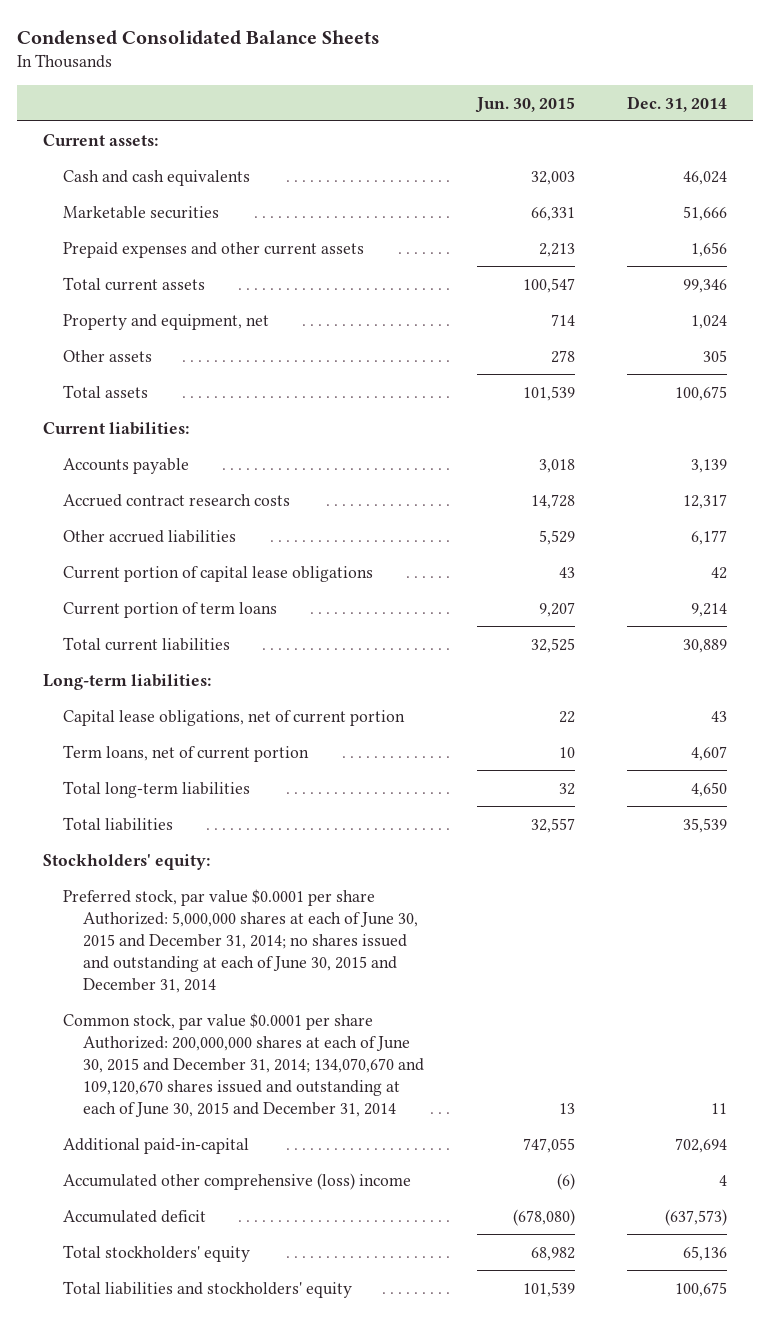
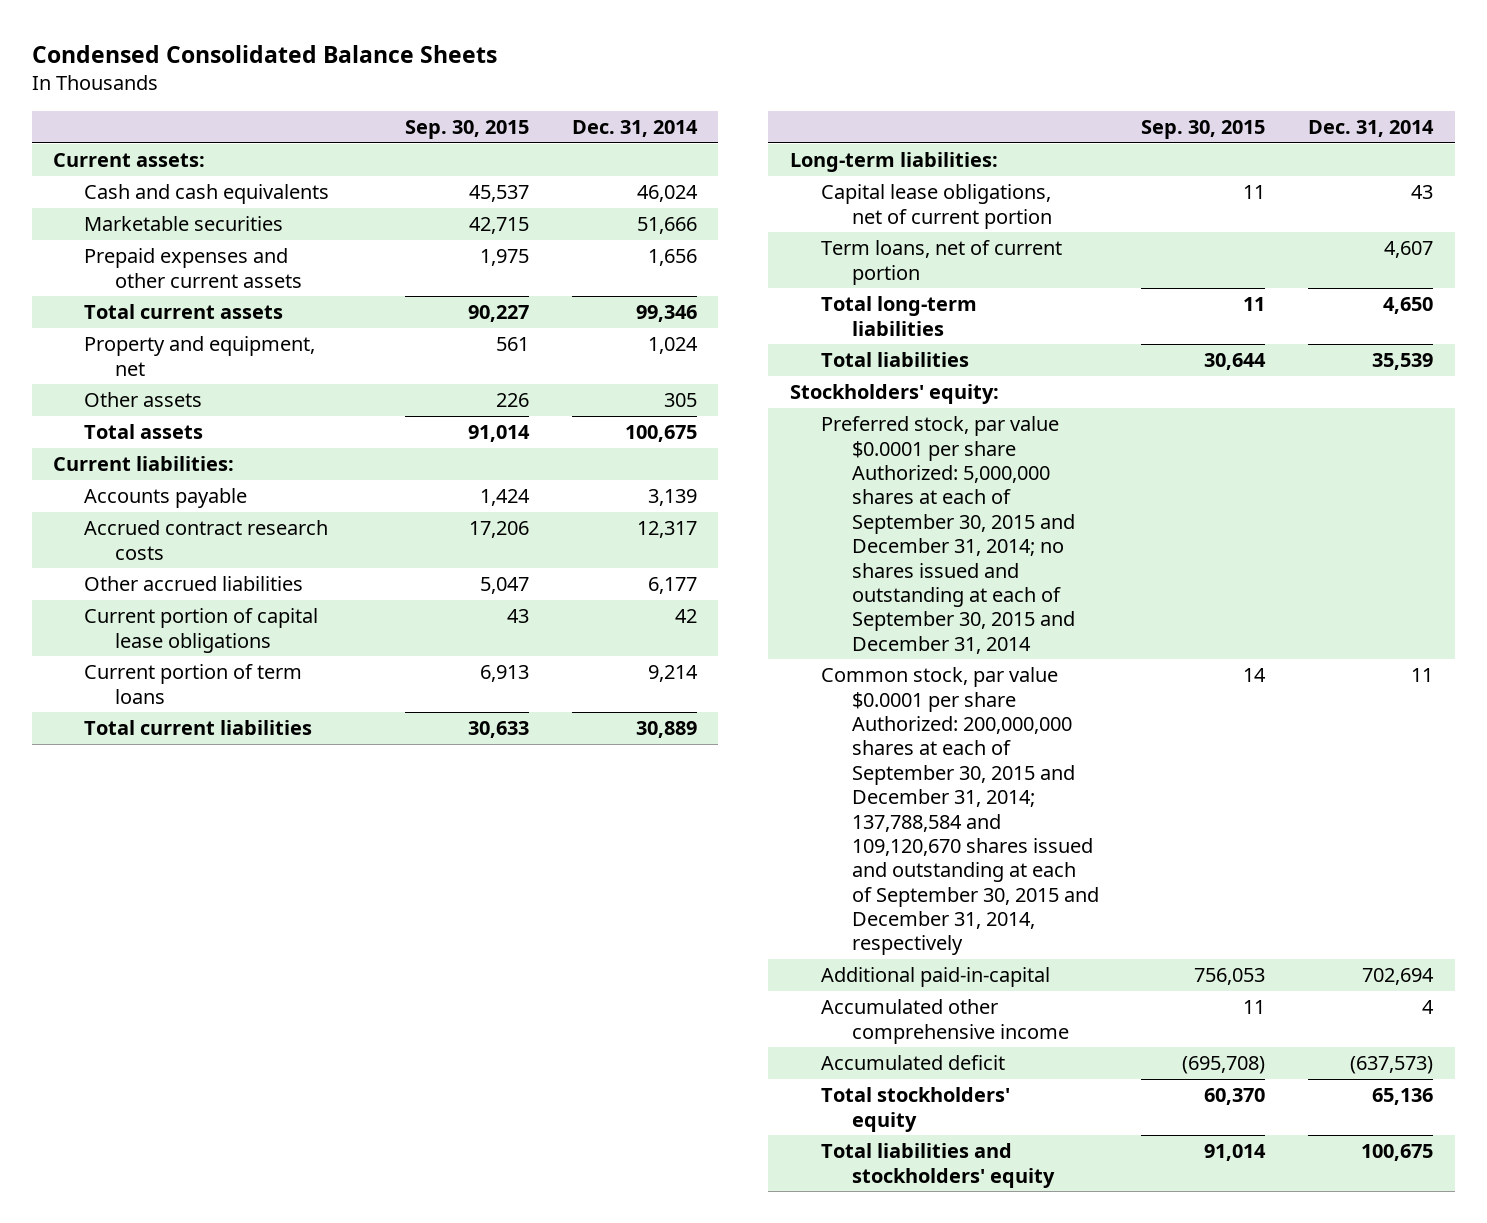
[474,96,575,113] Jun. 30, 2015 -> none
none -> [404,119,529,139] Sep. 30, 2015
[62,888,419,993] Preferred stock, par value $0.0001 per share Authorized: 5,000,000 shares at each of June 30, 2015 and December 31, 2014; no shares issued and outstanding at each of June 30, 2015 and December 31, 2014 -> [820,416,1075,654] Preferred stock, par value $0.0001 per share Authorized: 5,000,000 shares at each of September 30, 2015 and December 31, 2014; no shares issued and outstanding at each of September 30, 2015 and December 31, 2014
[62,1012,425,1117] Common stock, par value $0.0001 per share Authorized: 200,000,000 shares at each of June 30, 2015 and December 31, 2014; 134,070,670 and 109,120,670 shares issued and outstanding at each of June 30, 2015 and December 31, 2014 -> [820,667,1099,956] Common stock, par value $0.0001 per share Authorized: 200,000,000 shares at each of September 30, 2015 and December 31, 2014; 137,788,584 and 109,120,670 shares issued and outstanding at each of September 30, 2015 and December 31, 2014, respectively
[62,1172,411,1190] Accumulated other comprehensive (loss) income -> [820,999,1069,1044] Accumulated other comprehensive income

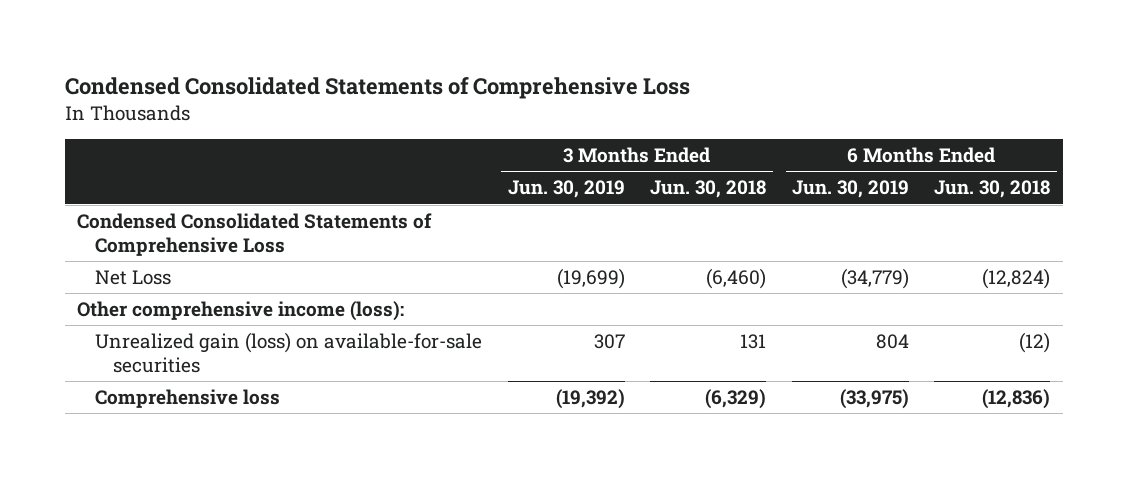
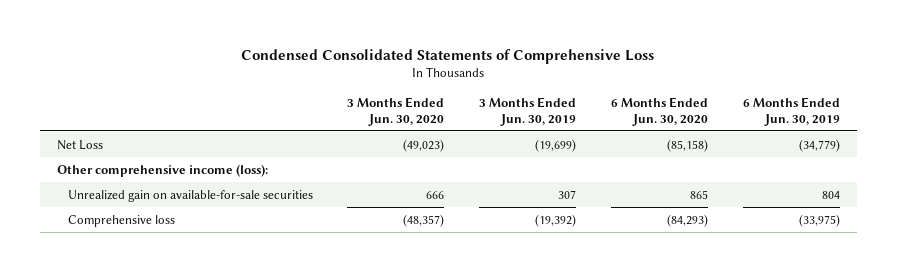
[650,180,767,199] Jun. 30, 2018 -> none
[934,180,1051,199] Jun. 30, 2018 -> none
none -> [347,96,445,126] 3 Months Ended Jun. 30, 2020
none -> [610,96,708,126] 6 Months Ended Jun. 30, 2020
[77,213,433,257] Condensed Consolidated Statements of Comprehensive Loss -> none
[95,332,483,374] Unrealized gain (loss) on available-for-sale securities -> [67,189,313,202] Unrealized gain on available-for-sale securities

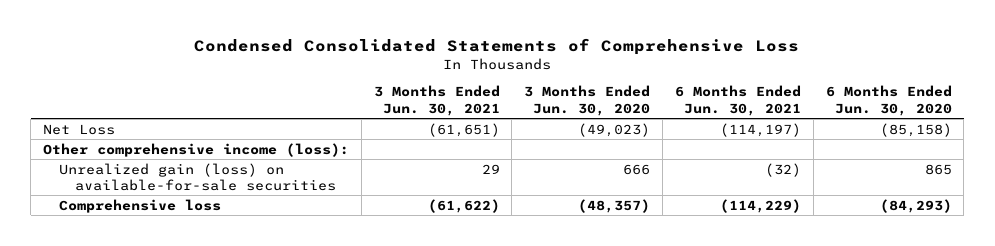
[479,96,577,126] 3 Months Ended Jun. 30, 2019 -> none
[742,96,840,126] 6 Months Ended Jun. 30, 2019 -> none
none -> [373,85,500,116] 3 Months Ended Jun. 30, 2021
none -> [674,85,801,116] 6 Months Ended Jun. 30, 2021
[67,189,313,202] Unrealized gain on available-for-sale securities -> [58,162,336,191] Unrealized gain (loss) on available-for-sale securities

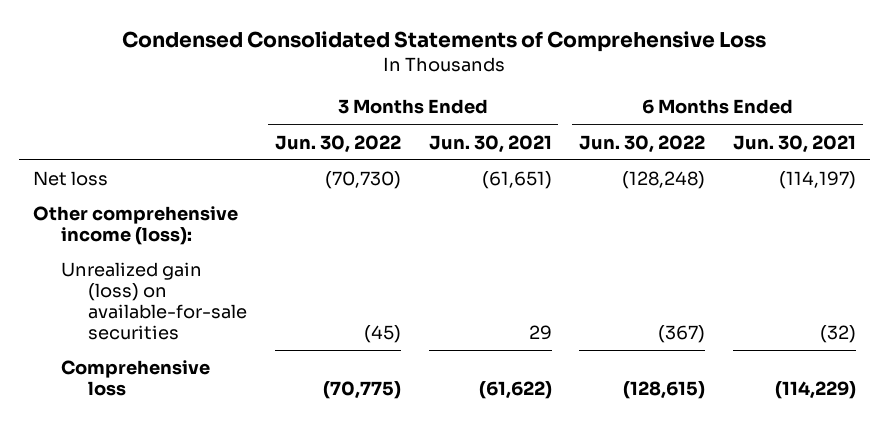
[524,85,651,116] 3 Months Ended Jun. 30, 2020 -> none
[825,85,952,116] 6 Months Ended Jun. 30, 2020 -> none
none -> [274,134,401,153] Jun. 30, 2022
none -> [579,134,706,153] Jun. 30, 2022
[43,123,116,135] Net Loss -> [32,171,108,187] Net loss

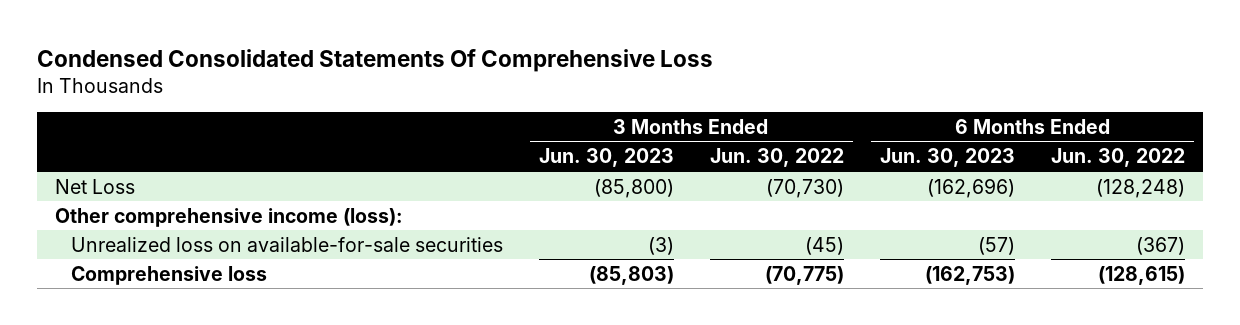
[122,31,767,53] Condensed Consolidated Statements of Comprehensive Loss -> [36,48,713,72] Condensed Consolidated Statements Of Comprehensive Loss
[428,134,552,153] Jun. 30, 2021 -> none
[732,134,856,153] Jun. 30, 2021 -> none
none -> [538,148,674,168] Jun. 30, 2023
none -> [879,148,1015,168] Jun. 30, 2023
[32,171,108,187] Net loss -> [54,178,135,194] Net Loss
[60,262,248,340] Unrealized gain (loss) on available-for-sale securities -> [70,236,503,252] Unrealized loss on available-for-sale securities

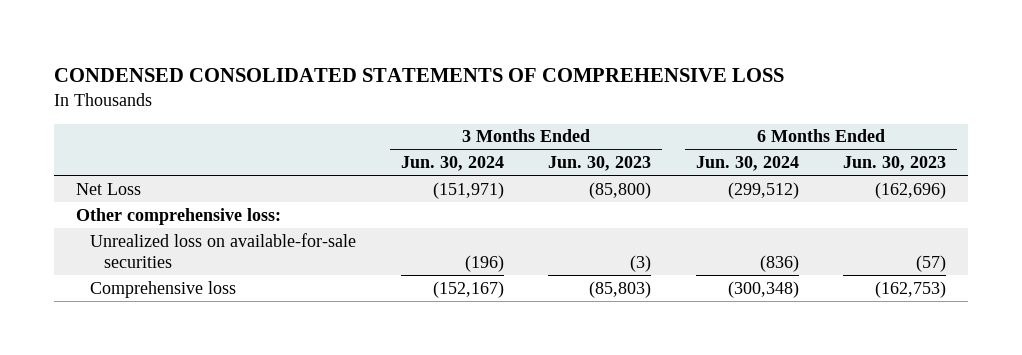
[36,48,713,72] Condensed Consolidated Statements Of Comprehensive Loss -> [53,67,784,82] CONDENSED CONSOLIDATED STATEMENTS OF COMPREHENSIVE LOSS
[709,148,844,168] Jun. 30, 2022 -> none
[1051,148,1186,168] Jun. 30, 2022 -> none
none -> [400,156,504,172] Jun. 30, 2024
none -> [695,156,799,172] Jun. 30, 2024
[54,207,403,227] Other comprehensive income (loss): -> [75,207,281,225] Other comprehensive loss:

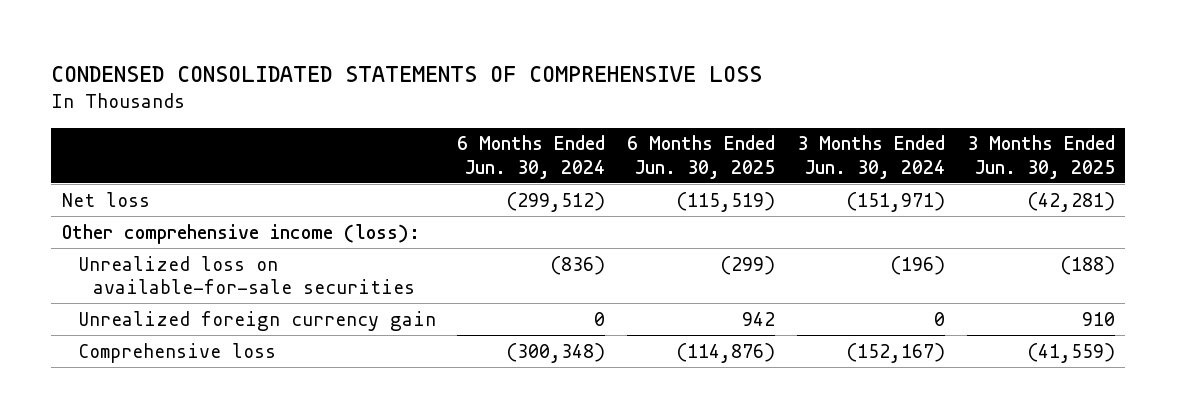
[548,156,652,172] Jun. 30, 2023 -> none
[843,156,947,172] Jun. 30, 2023 -> none
none -> [627,135,776,179] 6 Months Ended Jun. 30, 2025
none -> [966,135,1115,179] 3 Months Ended Jun. 30, 2025
[75,182,141,195] Net Loss -> [62,191,151,207] Net loss
[75,207,281,225] Other comprehensive loss: -> [62,223,421,244] Other comprehensive income (loss):
none -> [77,310,436,331] Unrealized foreign currency gain

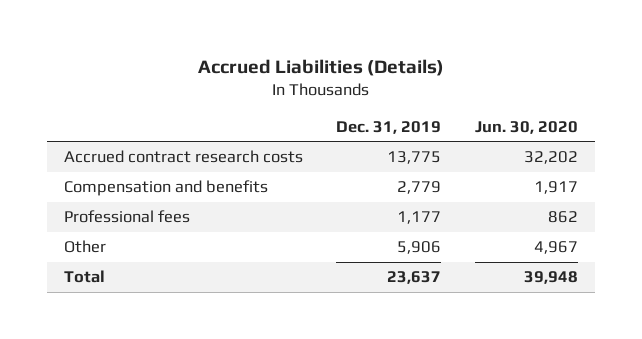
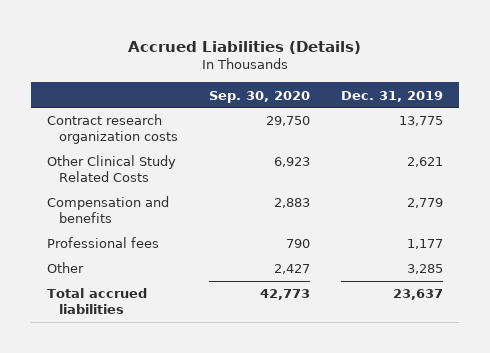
[474,120,578,134] Jun. 30, 2020 -> none
none -> [209,90,311,103] Sep. 30, 2020
[63,150,303,164] Accrued contract research costs -> [46,114,179,145] Contract research organization costs
none -> [46,155,176,183] Other Clinical Study Related Costs
[397,241,442,255] 5,906 -> [407,264,444,275] 3,285
[63,270,105,284] Total -> [46,288,147,315] Total accrued liabilities

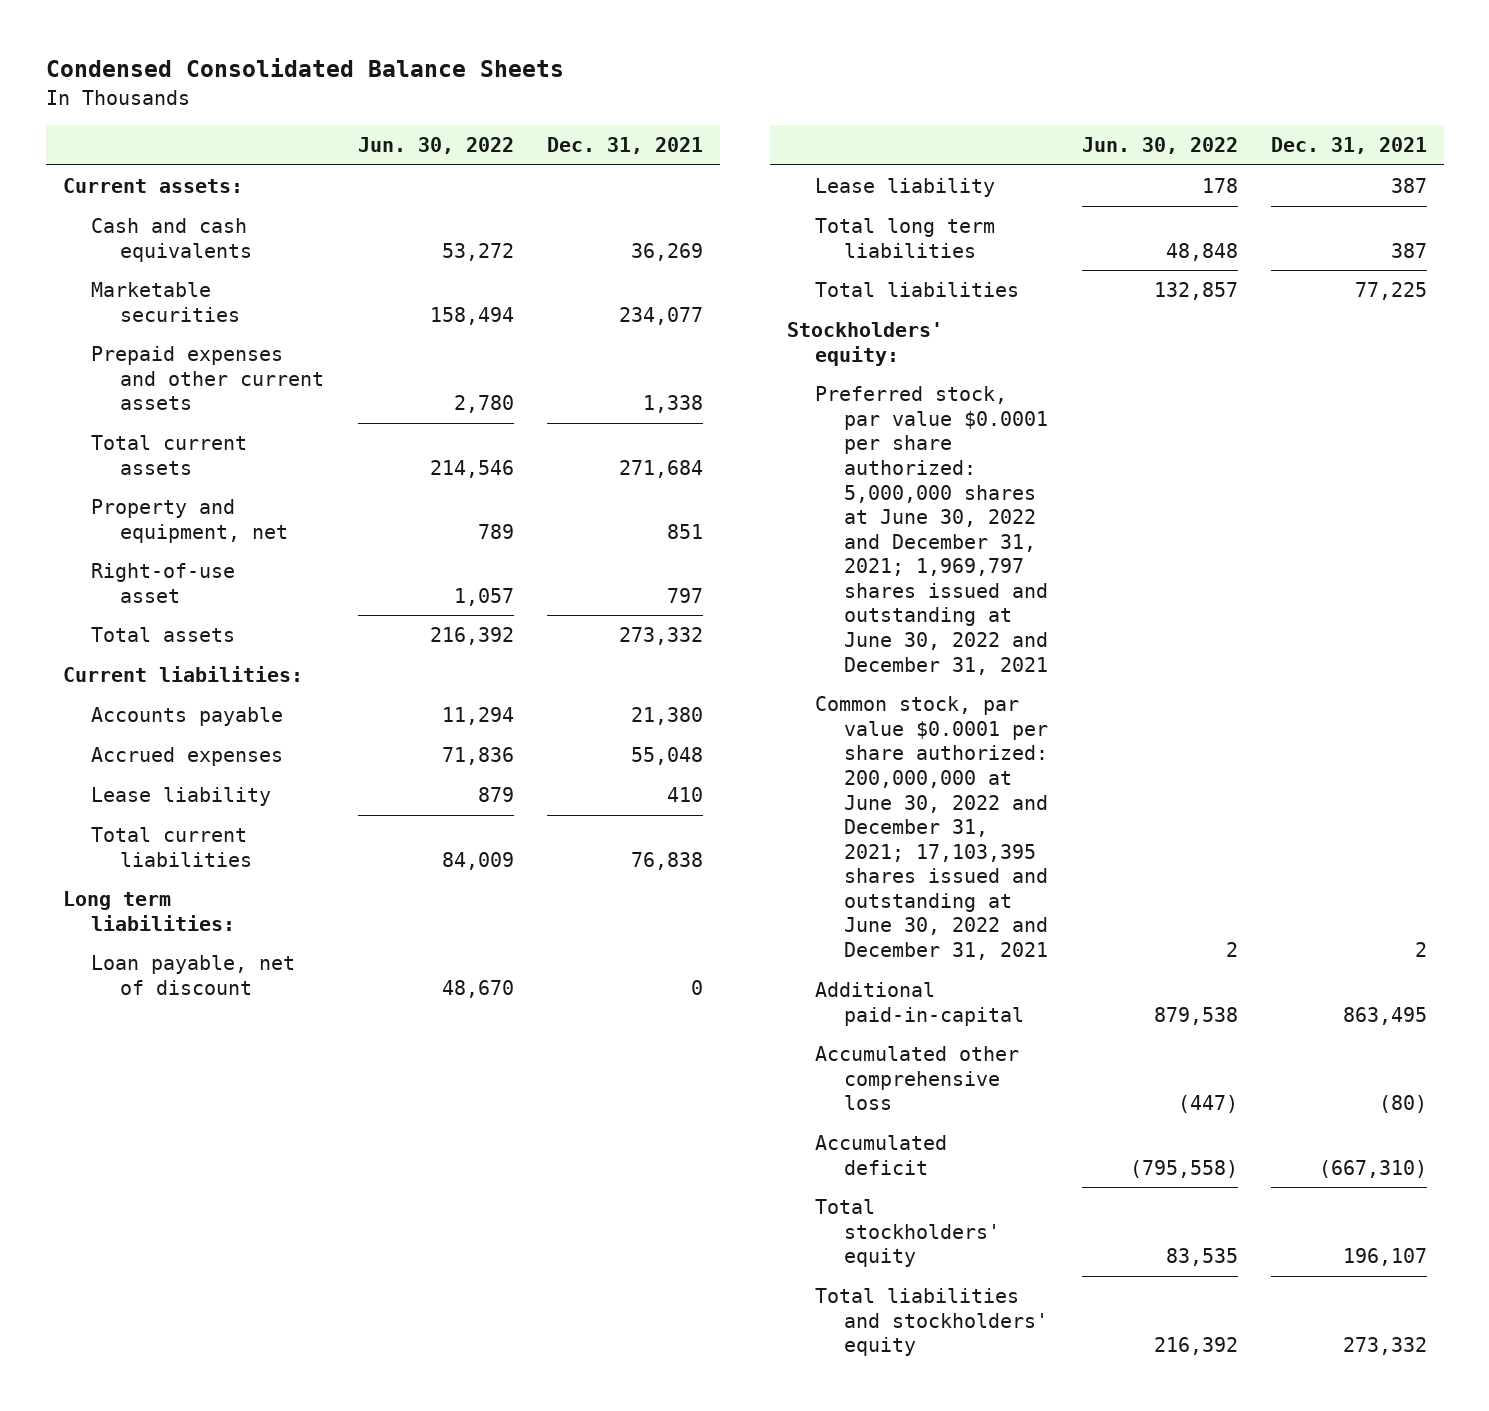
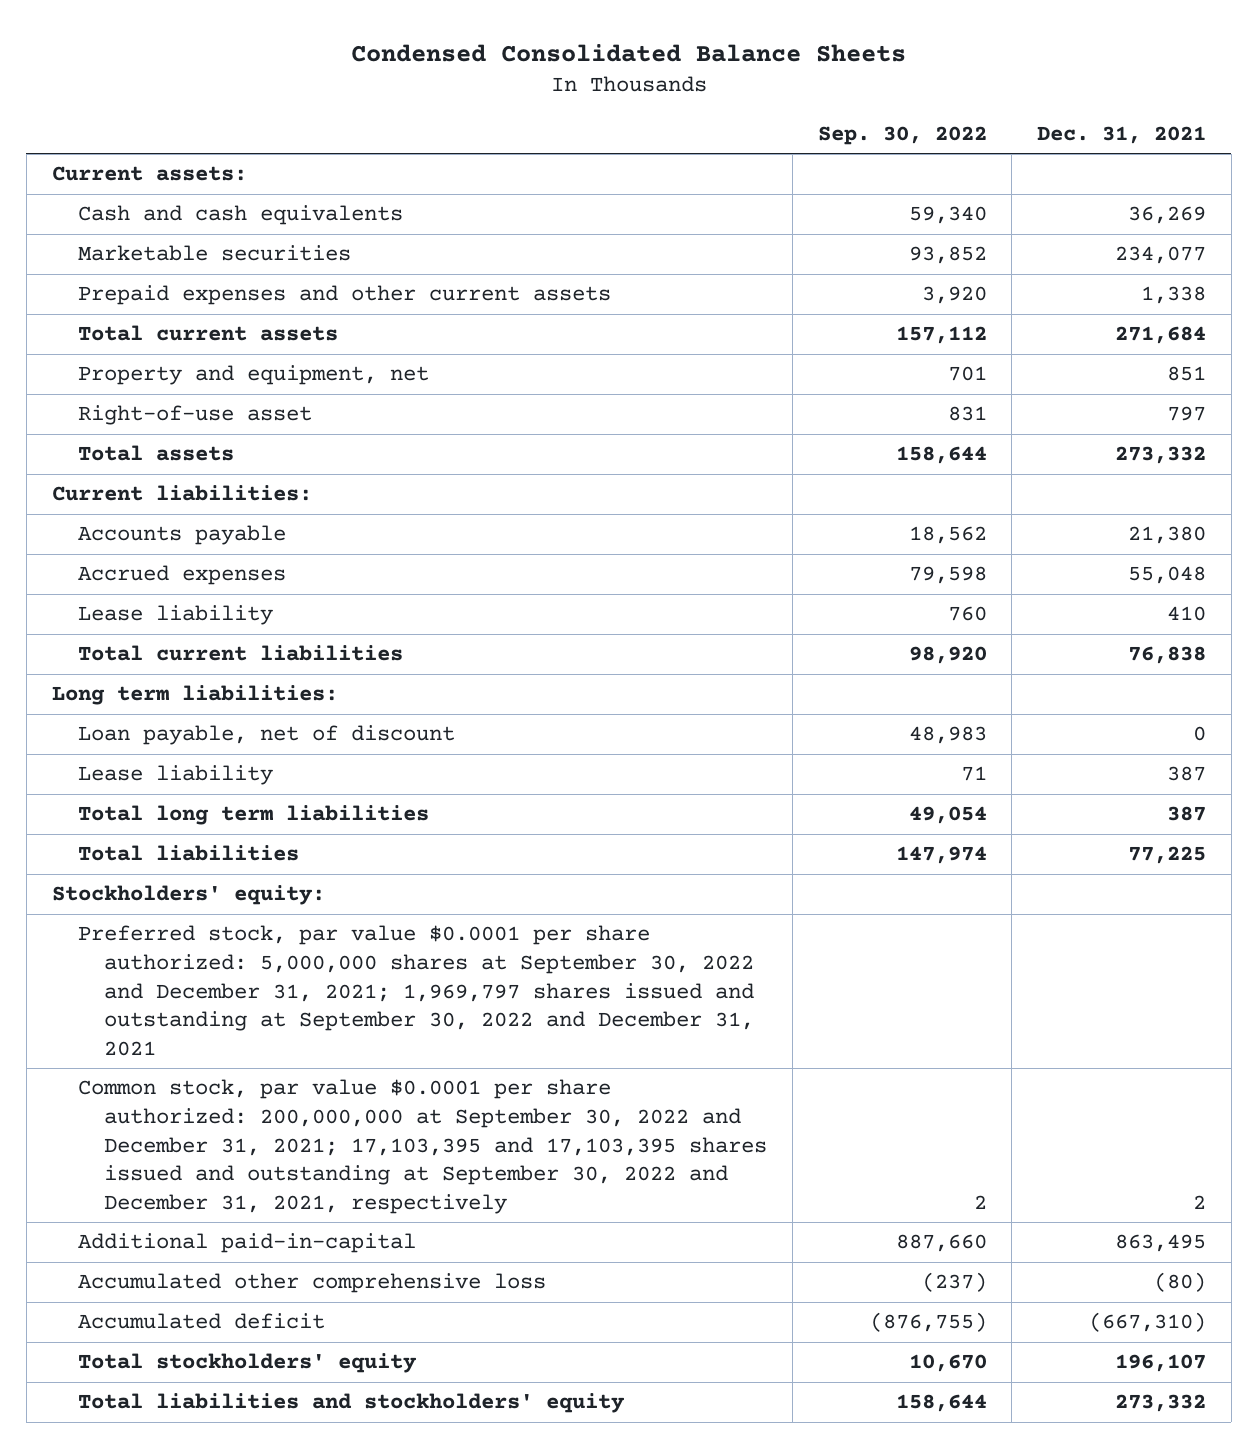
[357,137,514,155] Jun. 30, 2022 -> none
none -> [817,125,987,145] Sep. 30, 2022
[815,386,1049,675] Preferred stock, par value $0.0001 per share authorized: 5,000,000 shares at June 30, 2022 and December 31, 2021; 1,969,797 shares issued and outstanding at June 30, 2022 and December 31, 2021 -> [77,925,755,1057] Preferred stock, par value $0.0001 per share authorized: 5,000,000 shares at September 30, 2022 and December 31, 2021; 1,969,797 shares issued and outstanding at September 30, 2022 and December 31, 2021
[815,696,1049,960] Common stock, par value $0.0001 per share authorized: 200,000,000 at June 30, 2022 and December 31, 2021; 17,103,395 shares issued and outstanding at June 30, 2022 and December 31, 2021 -> [77,1079,768,1215] Common stock, par value $0.0001 per share authorized: 200,000,000 at September 30, 2022 and December 31, 2021; 17,103,395 and 17,103,395 shares issued and outstanding at September 30, 2022 and December 31, 2021, respectively

